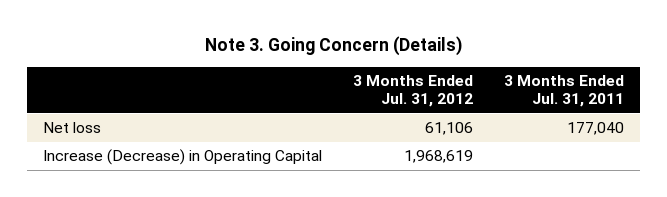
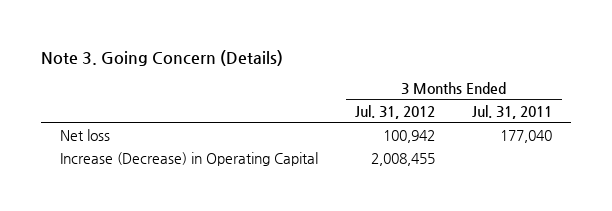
[425,122,474,136] 61,106 -> [383,130,436,144] 100,942
[404,150,474,164] 1,968,619 -> [371,153,436,167] 2,008,455

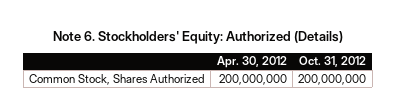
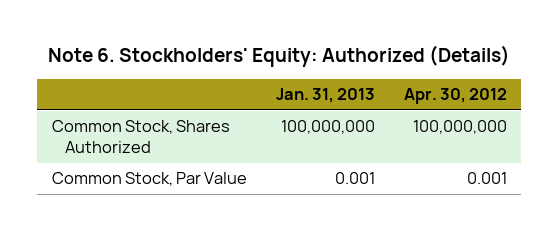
[299,56,367,68] Oct. 31, 2012 -> none
none -> [275,88,375,104] Jan. 31, 2013
[218,73,287,85] 200,000,000 -> [412,120,507,135] 100,000,000
none -> [51,172,247,187] Common Stock, Par Value

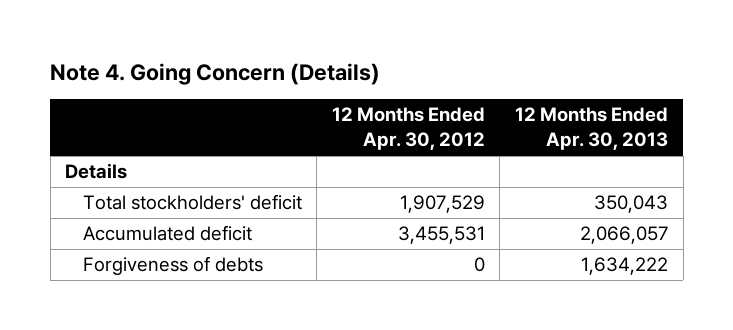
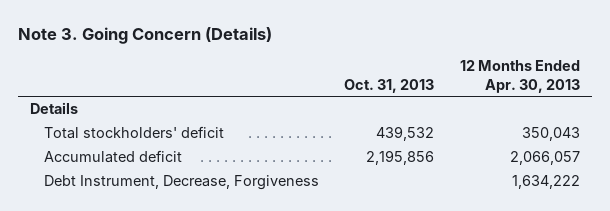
[50,62,381,85] Note 4. Going Concern (Details) -> [17,26,272,44] Note 3. Going Concern (Details)
[331,107,485,151] 12 Months Ended Apr. 30, 2012 -> none
none -> [344,78,435,93] Oct. 31, 2013
[82,256,263,276] Forgiveness of debts -> [43,175,319,191] Debt Instrument, Decrease, Forgiveness

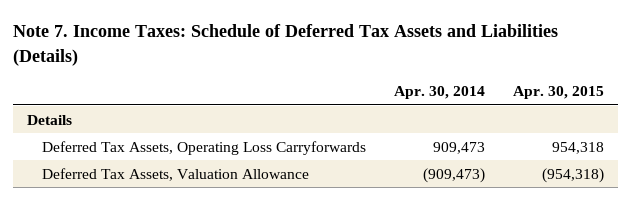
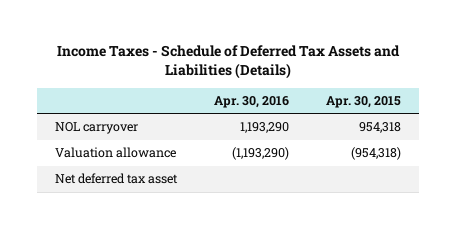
[12,24,558,66] Note 7. Income Taxes: Schedule of Deferred Tax Assets and Liabilities (Details) -> [57,45,401,80] Income Taxes - Schedule of Deferred Tax Assets and Liabilities (Details)
[394,86,486,100] Apr. 30, 2014 -> none
none -> [214,95,290,108] Apr. 30, 2016
[26,114,72,125] Details -> none
[41,140,366,155] Deferred Tax Assets, Operating Loss Carryforwards -> [55,122,139,135] NOL carryover
[41,167,309,181] Deferred Tax Assets, Valuation Allowance -> [55,147,177,159] Valuation allowance
none -> [55,173,179,185] Net deferred tax asset

